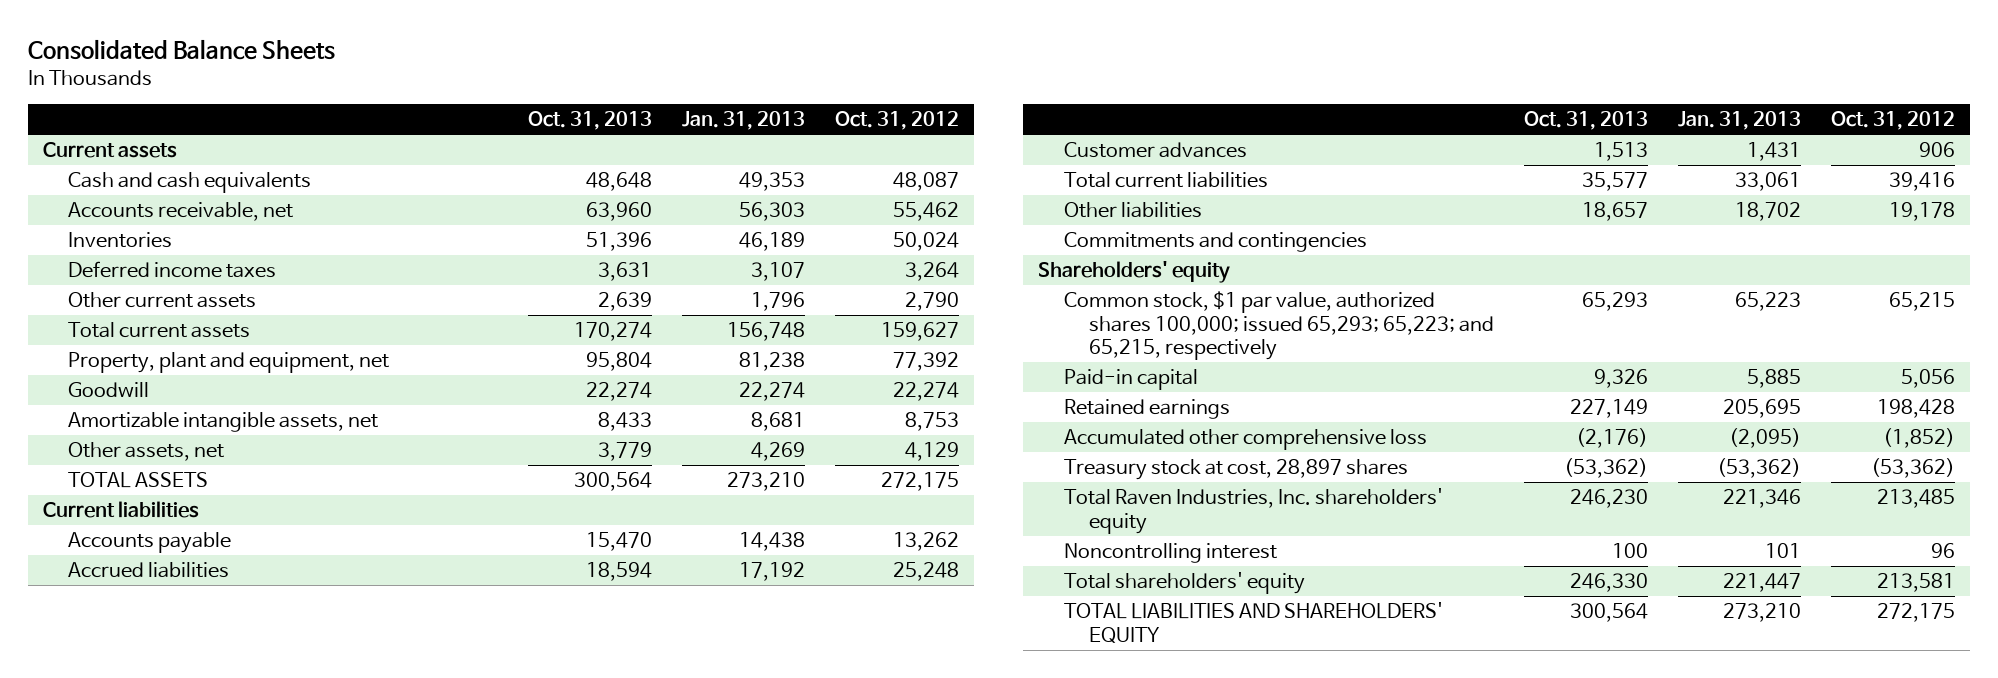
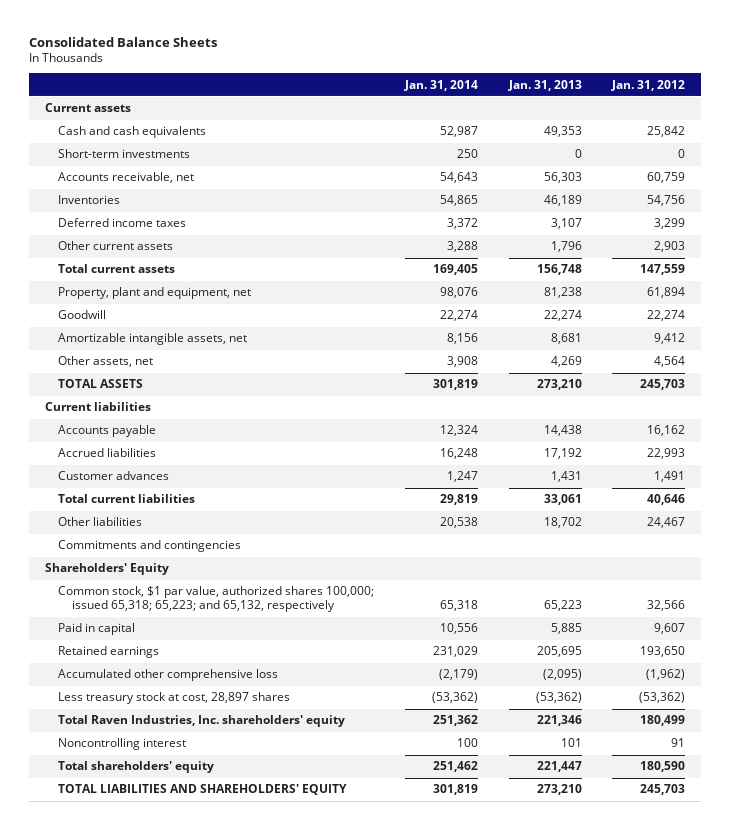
[528,111,653,131] Oct. 31, 2013 -> none
[835,111,960,131] Oct. 31, 2012 -> none
none -> [403,79,478,91] Jan. 31, 2014
none -> [611,79,686,91] Jan. 31, 2012
none -> [58,149,191,159] Short-term investments
[1038,261,1231,284] Shareholders' equity -> [44,563,169,576] Shareholders' Equity
[1063,291,1495,361] Common stock, $1 par value, authorized shares 100,000; issued 65,293; 65,223; and 65,215, respectively -> [58,586,375,613] Common stock, $1 par value, authorized shares 100,000; issued 65,318; 65,223; and 65,132, respectively
[1063,369,1198,391] Paid-in capital -> [58,623,136,636] Paid in capital
[1063,459,1408,481] Treasury stock at cost, 28,897 shares -> [58,692,291,705] Less treasury stock at cost, 28,897 shares

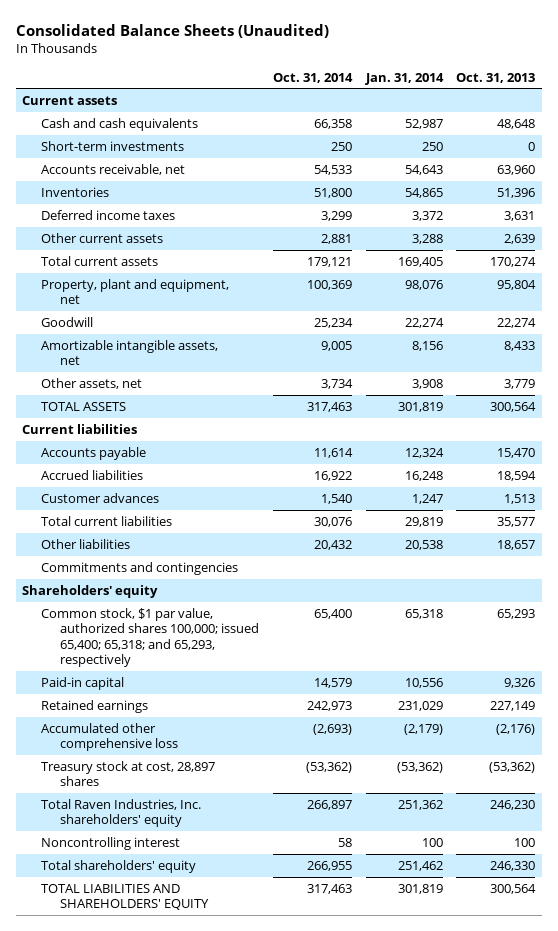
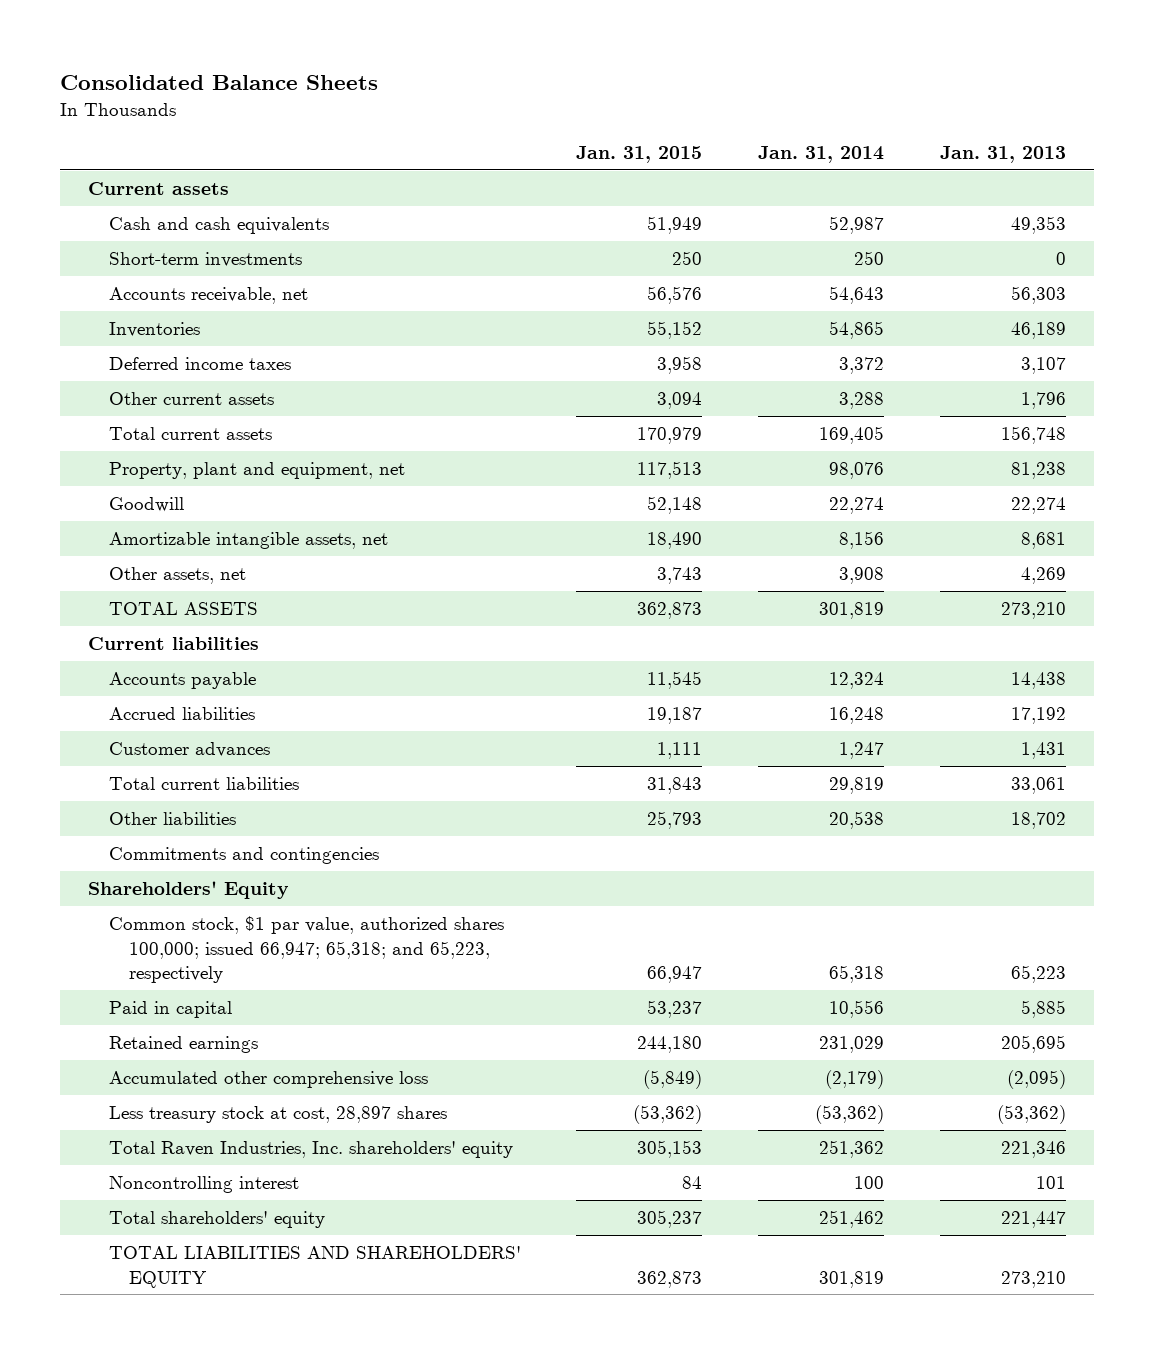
[15,23,329,38] Consolidated Balance Sheets (Unaudited) -> [59,74,378,90] Consolidated Balance Sheets
[273,72,354,83] Oct. 31, 2014 -> none
[456,72,536,83] Oct. 31, 2013 -> none
none -> [576,145,703,163] Jan. 31, 2015
none -> [940,145,1067,163] Jan. 31, 2013
[22,584,159,598] Shareholders' equity -> [87,881,289,900] Shareholders' Equity
[41,607,260,668] Common stock, $1 par value, authorized shares 100,000; issued 65,400; 65,318; and 65,293, respectively -> [108,916,504,984] Common stock, $1 par value, authorized shares 100,000; issued 66,947; 65,318; and 65,223, respectively
[41,676,125,690] Paid-in capital -> [108,1001,232,1019] Paid in capital
[41,760,216,787] Treasury stock at cost, 28,897 shares -> [108,1106,447,1124] Less treasury stock at cost, 28,897 shares

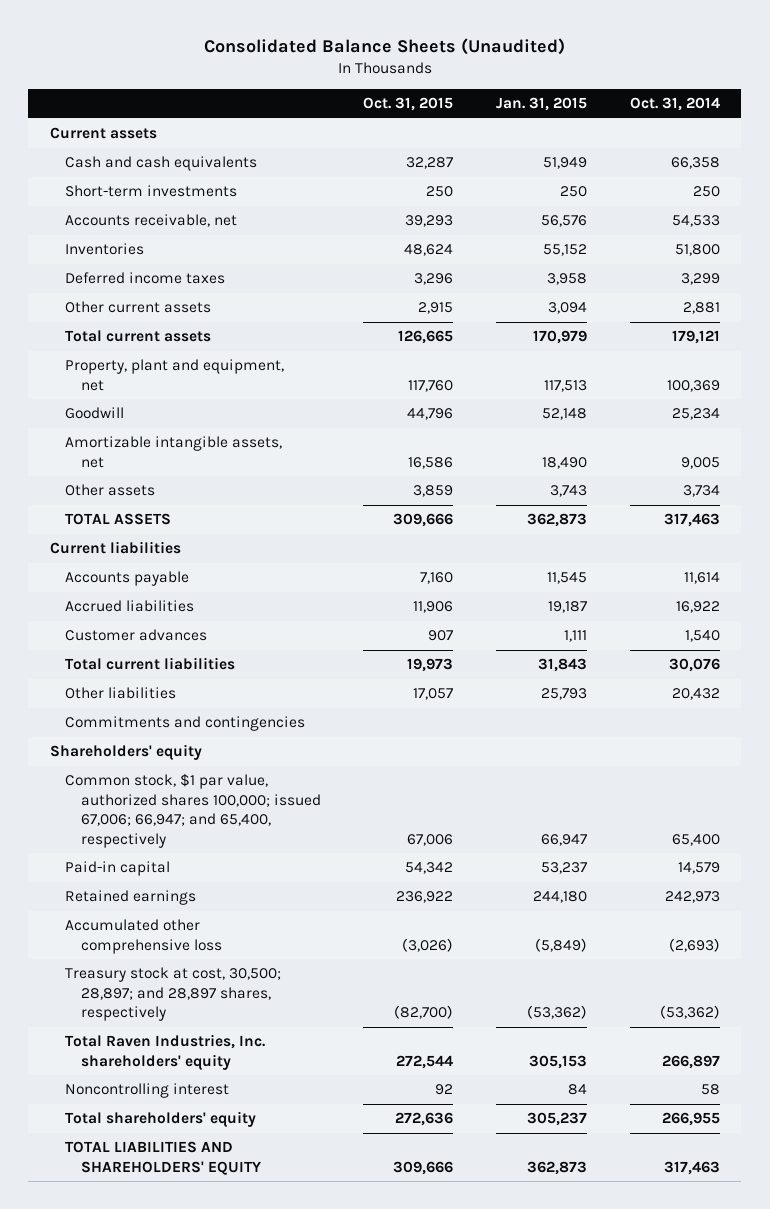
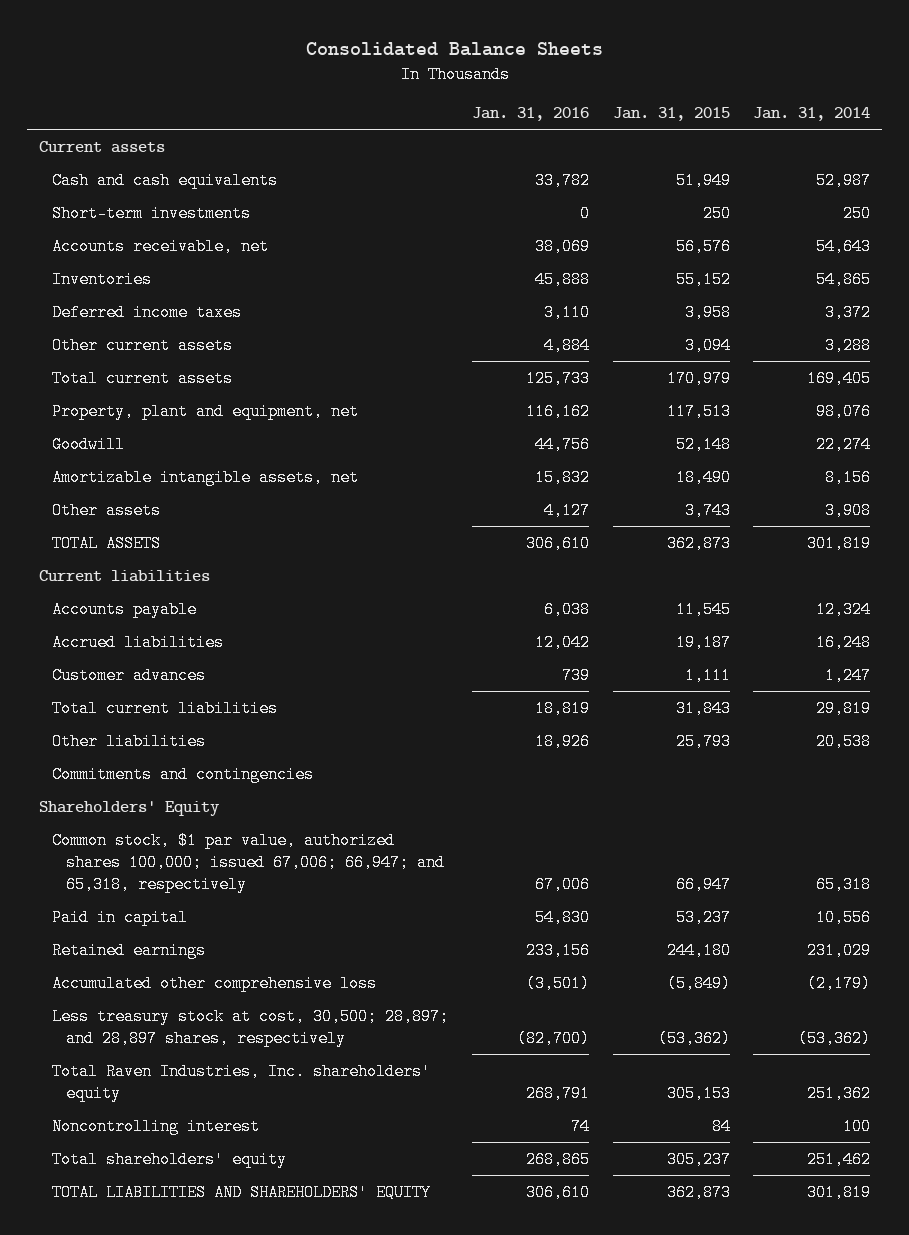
[203,38,565,56] Consolidated Balance Sheets (Unaudited) -> [305,41,603,56] Consolidated Balance Sheets
[363,97,454,112] Oct. 31, 2015 -> none
[630,97,721,112] Oct. 31, 2014 -> none
none -> [471,107,589,122] Jan. 31, 2016
none -> [753,107,871,122] Jan. 31, 2014
[49,744,202,761] Shareholders' equity -> [38,800,220,816] Shareholders' Equity
[65,773,321,848] Common stock, $1 par value, authorized shares 100,000; issued 67,006; 66,947; and 65,400, respectively -> [52,831,445,893] Common stock, $1 par value, authorized shares 100,000; issued 67,006; 66,947; and 65,318, respectively
[65,861,171,877] Paid-in capital -> [52,908,189,926] Paid in capital
[65,967,282,1022] Treasury stock at cost, 30,500; 28,897; and 28,897 shares, respectively -> [52,1007,450,1047] Less treasury stock at cost, 30,500; 28,897; and 28,897 shares, respectively

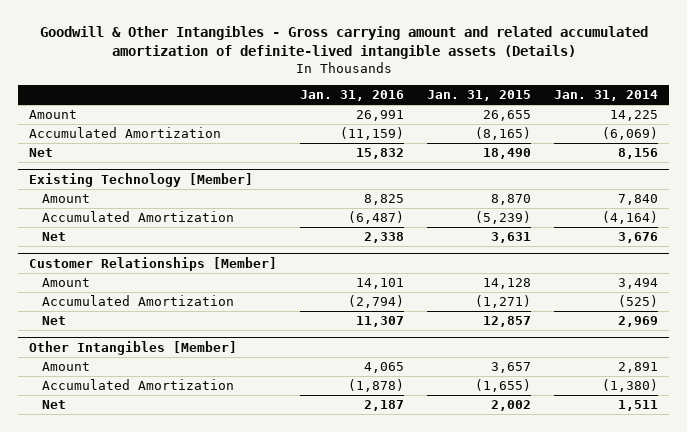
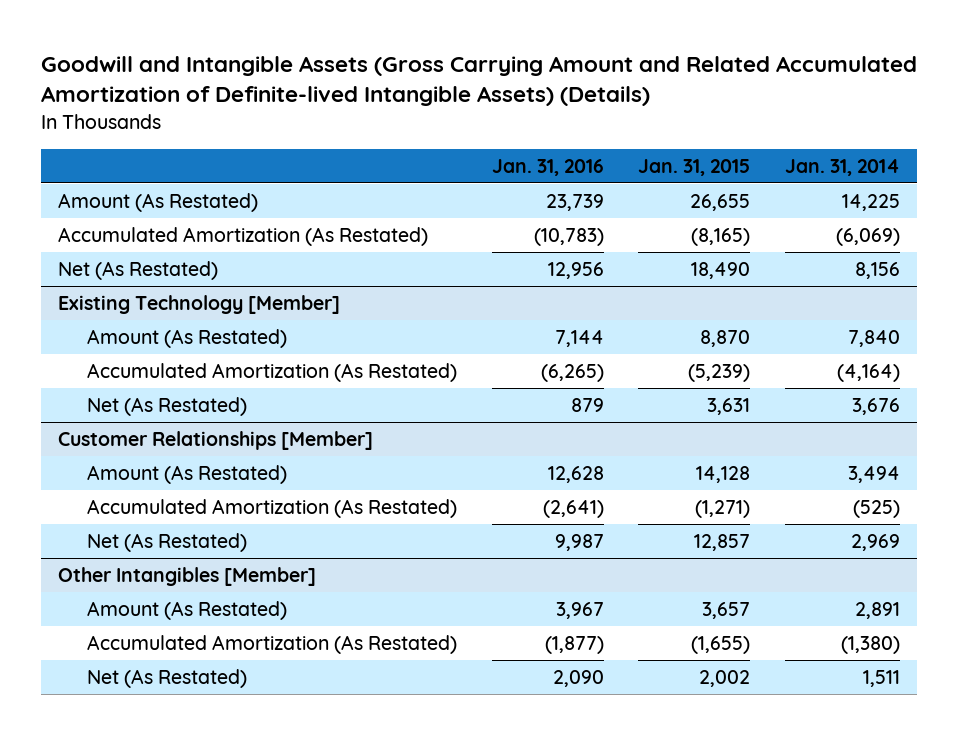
[39,25,648,60] Goodwill & Other Intangibles - Gross carrying amount and related accumulated amortization of definite-lived intangible assets (Details) -> [41,55,918,107] Goodwill and Intangible Assets (Gross Carrying Amount and Related Accumulated Amortization of Definite-lived Intangible Assets) (Details)
[29,109,78,119] Amount -> [58,193,259,213] Amount (As Restated)
[356,109,405,121] 26,991 -> [545,194,604,212] 23,739
[29,126,222,138] Accumulated Amortization -> [58,227,429,247] Accumulated Amortization (As Restated)
[340,126,405,140] (11,159) -> [533,228,604,247] (10,783)
[29,147,54,157] Net -> [58,261,219,281] Net (As Restated)
[356,147,405,159] 15,832 -> [547,262,604,280] 12,956
[42,193,91,203] Amount -> [87,329,288,349] Amount (As Restated)
[364,193,405,205] 8,825 -> [554,330,604,348] 7,144
[42,210,235,222] Accumulated Amortization -> [87,363,458,383] Accumulated Amortization (As Restated)
[348,210,405,224] (6,487) -> [540,364,604,383] (6,265)
[42,231,67,241] Net -> [87,397,248,417] Net (As Restated)
[364,231,405,243] 2,338 -> [570,398,604,413] 879
[42,277,91,287] Amount -> [87,465,288,485] Amount (As Restated)
[356,277,405,289] 14,101 -> [547,466,604,484] 12,628
[42,294,235,306] Accumulated Amortization -> [87,499,458,519] Accumulated Amortization (As Restated)
[348,294,405,308] (2,794) -> [542,500,604,519] (2,641)
[42,315,67,325] Net -> [87,533,248,553] Net (As Restated)
[356,315,405,327] 11,307 -> [554,534,604,552] 9,987
[42,361,91,371] Amount -> [87,601,288,621] Amount (As Restated)
[364,361,405,373] 4,065 -> [555,602,604,620] 3,967
[42,378,235,390] Accumulated Amortization -> [87,635,458,655] Accumulated Amortization (As Restated)
[348,378,405,392] (1,878) -> [544,636,604,655] (1,877)
[42,399,67,409] Net -> [87,669,248,689] Net (As Restated)
[364,399,405,411] 2,187 -> [552,670,604,688] 2,090

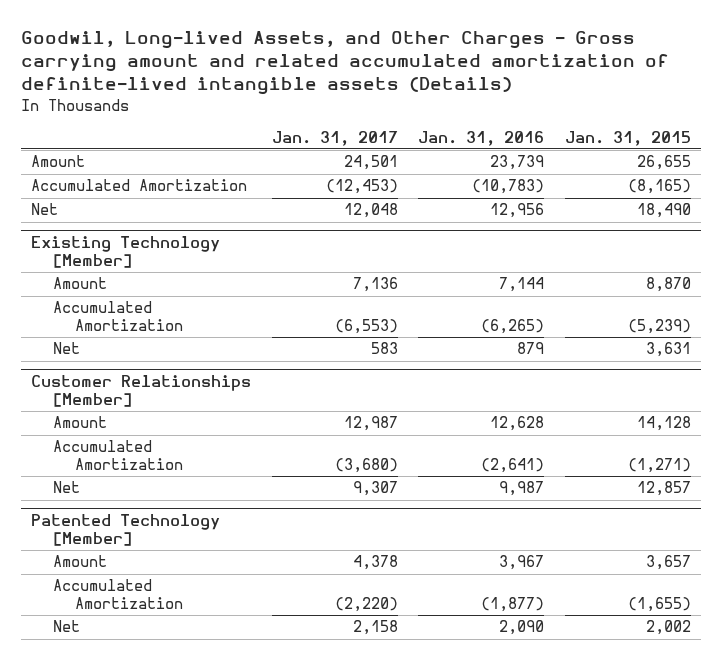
[41,55,918,107] Goodwill and Intangible Assets (Gross Carrying Amount and Related Accumulated Amortization of Definite-lived Intangible Assets) (Details) -> [20,30,669,96] Goodwil, Long-lived Assets, and Other Charges - Gross carrying amount and related accumulated amortization of definite-lived intangible assets (Details)
[784,158,900,176] Jan. 31, 2014 -> none
none -> [271,130,398,146] Jan. 31, 2017
[58,193,259,213] Amount (As Restated) -> [31,155,86,168] Amount
[58,227,429,247] Accumulated Amortization (As Restated) -> [31,179,248,192] Accumulated Amortization
[58,261,219,281] Net (As Restated) -> [31,203,59,216] Net
[87,329,288,349] Amount (As Restated) -> [53,277,108,290] Amount
[87,363,458,383] Accumulated Amortization (As Restated) -> [53,301,184,332] Accumulated Amortization
[87,397,248,417] Net (As Restated) -> [53,342,81,355] Net
[58,567,317,587] Other Intangibles [Member] -> none
[87,465,288,485] Amount (As Restated) -> [53,416,108,429] Amount
[87,499,458,519] Accumulated Amortization (As Restated) -> [53,440,184,471] Accumulated Amortization
[87,533,248,553] Net (As Restated) -> [53,481,81,494] Net
none -> [31,514,221,547] Patented Technology [Member]
[87,601,288,621] Amount (As Restated) -> [53,555,108,568] Amount
[87,635,458,655] Accumulated Amortization (As Restated) -> [53,579,184,610] Accumulated Amortization
[87,669,248,689] Net (As Restated) -> [53,620,81,633] Net

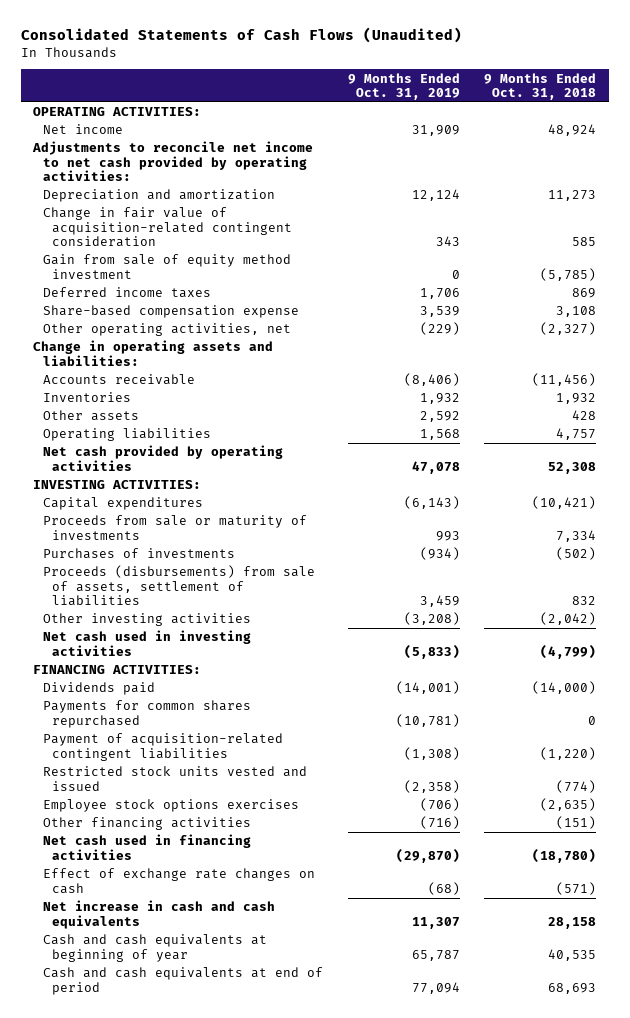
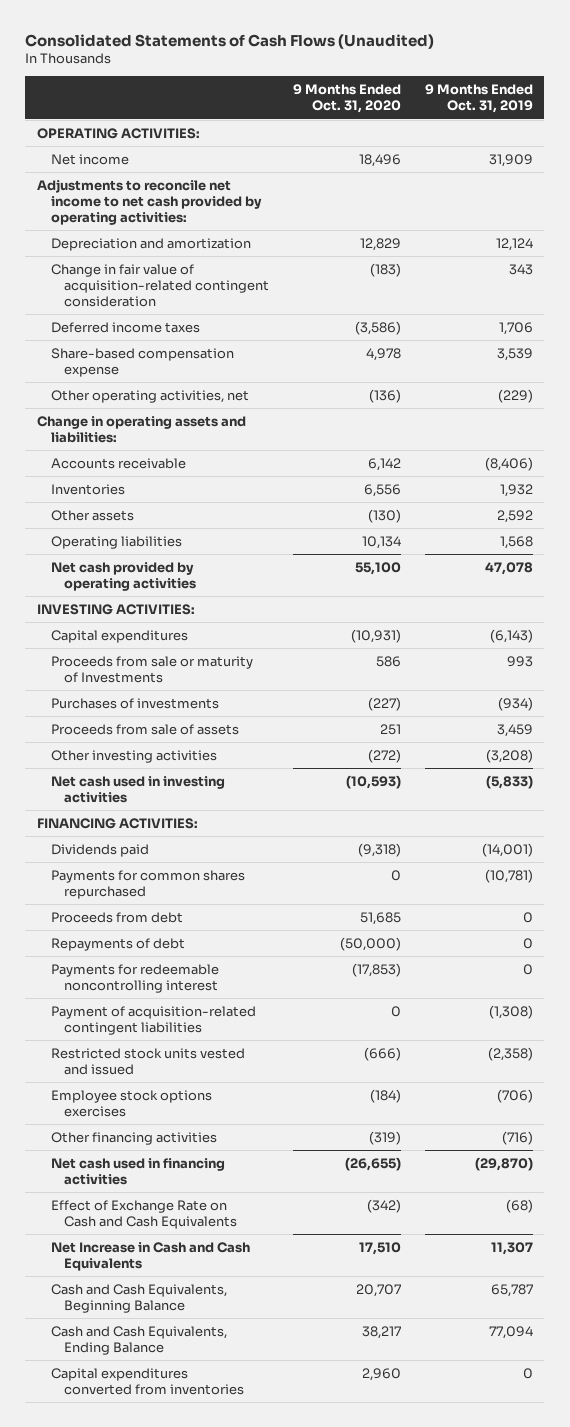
[484,72,597,101] 9 Months Ended Oct. 31, 2018 -> none
none -> [292,84,401,114] 9 Months Ended Oct. 31, 2020
[42,254,291,279] Gain from sale of equity method investment -> none
[42,515,307,540] Proceeds from sale or maturity of investments -> [50,655,253,683] Proceeds from sale or maturity of Investments
[42,565,315,607] Proceeds (disbursements) from sale of assets, settlement of liabilities -> [50,723,239,735] Proceeds from sale of assets
none -> [50,911,183,923] Proceeds from debt
none -> [50,937,185,951] Repayments of debt
none -> [50,963,219,993] Payments for redeemable noncontrolling interest
[42,868,315,894] Effect of exchange rate changes on cash -> [50,1199,237,1229] Effect of Exchange Rate on Cash and Cash Equivalents
[42,900,275,929] Net increase in cash and cash equivalents -> [50,1241,250,1271] Net Increase in Cash and Cash Equivalents
[42,934,267,962] Cash and cash equivalents at beginning of year -> [50,1283,227,1313] Cash and Cash Equivalents, Beginning Balance
[42,967,323,995] Cash and cash equivalents at end of period -> [50,1325,227,1355] Cash and Cash Equivalents, Ending Balance
none -> [50,1367,244,1395] Capital expenditures converted from inventories

